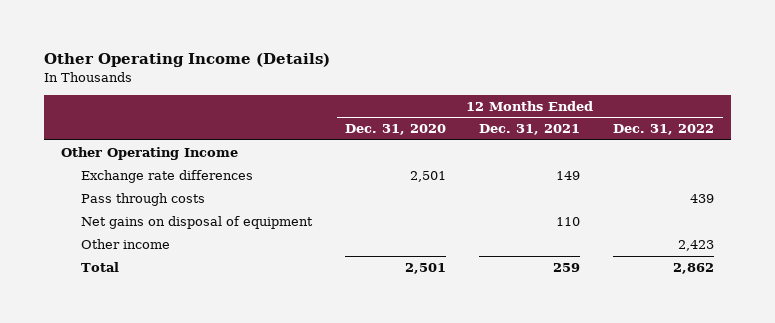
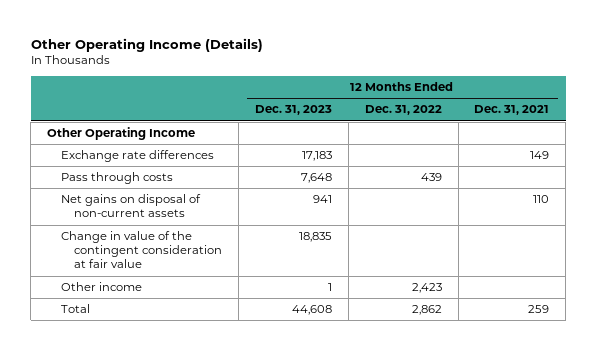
[344,124,446,136] Dec. 31, 2020 -> none
none -> [254,105,332,116] Dec. 31, 2023
[80,216,313,230] Net gains on disposal of equipment -> [60,194,201,218] Net gains on disposal of non-current assets
none -> [60,231,223,269] Change in value of the contingent consideration at fair value

